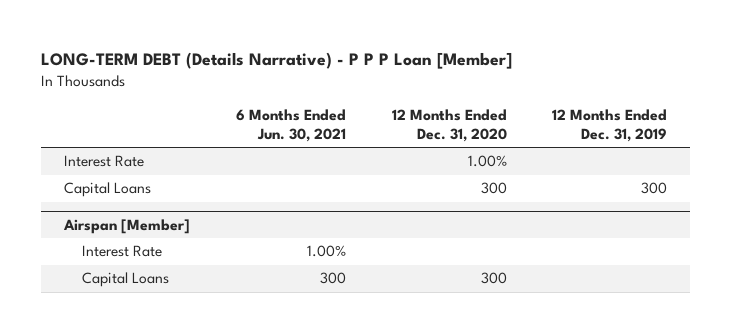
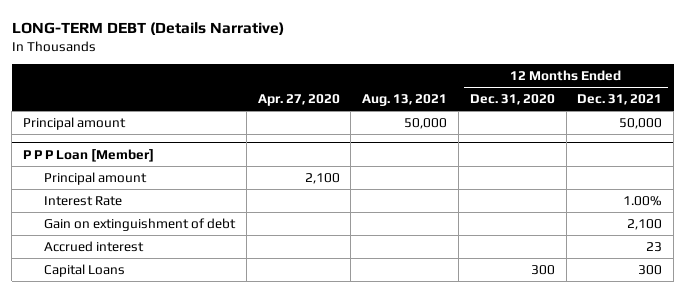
[41,52,513,70] LONG-TERM DEBT (Details Narrative) - P P P Loan [Member] -> [11,21,284,35] LONG-TERM DEBT (Details Narrative)
[235,108,346,142] 6 Months Ended Jun. 30, 2021 -> none
[552,108,668,142] 12 Months Ended Dec. 31, 2019 -> none
none -> [257,94,340,107] Apr. 27, 2020
none -> [362,94,448,107] Aug. 13, 2021
none -> [577,94,663,106] Dec. 31, 2021
[64,155,145,168] Interest Rate -> none
[64,182,152,198] Capital Loans -> none
none -> [23,116,127,130] Principal amount
[63,218,191,234] Airspan [Member] -> [23,148,155,162] P P P Loan [Member]
none -> [43,171,147,185] Principal amount
none -> [43,217,236,231] Gain on extinguishment of debt
none -> [43,240,144,252] Accrued interest

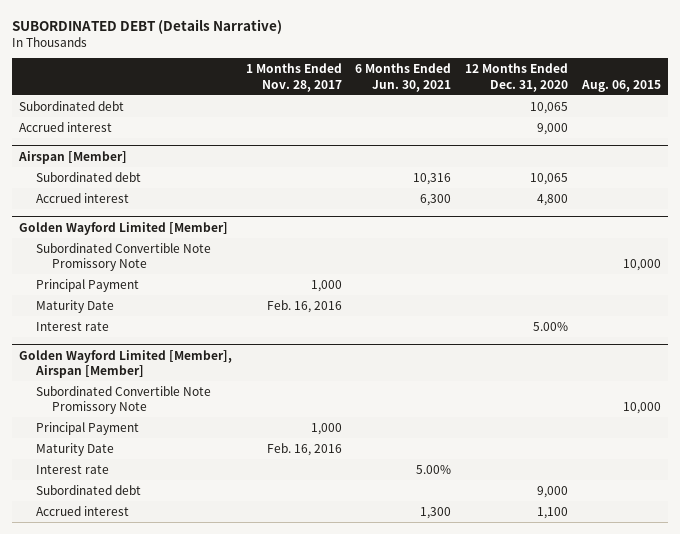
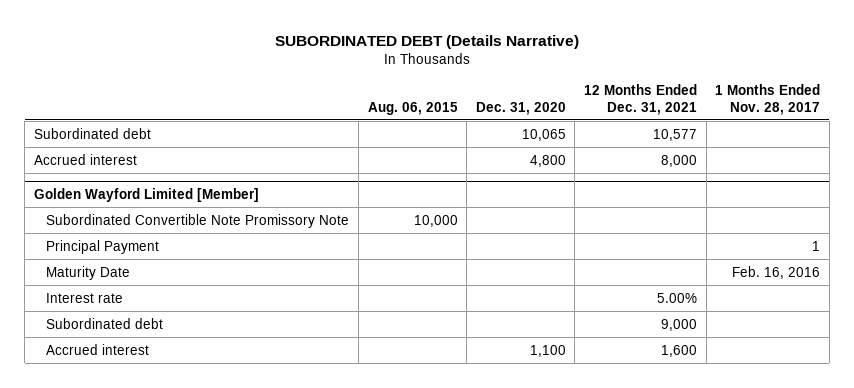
[355,63,452,92] 6 Months Ended Jun. 30, 2021 -> none
[465,63,569,92] 12 Months Ended Dec. 31, 2020 -> none
none -> [475,101,566,115] Dec. 31, 2020
none -> [584,84,698,115] 12 Months Ended Dec. 31, 2021
[18,150,128,164] Airspan [Member] -> none
[35,172,141,183] Subordinated debt -> none
[35,193,129,204] Accrued interest -> none
[310,280,342,293] 1,000 -> [812,240,821,251] 1
[19,349,233,378] Golden Wayford Limited [Member], Airspan [Member] -> none
[35,386,211,415] Subordinated Convertible Note Promissory Note -> none
[35,422,139,436] Principal Payment -> none
[35,443,114,457] Maturity Date -> none
[35,465,109,475] Interest rate -> none
[35,485,141,496] Subordinated debt -> none
[35,506,129,517] Accrued interest -> none
none -> [46,317,164,329] Subordinated debt
none -> [46,343,150,355] Accrued interest

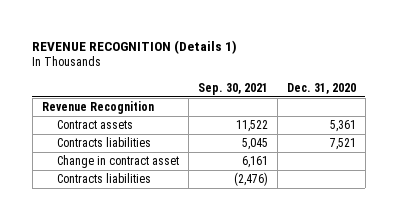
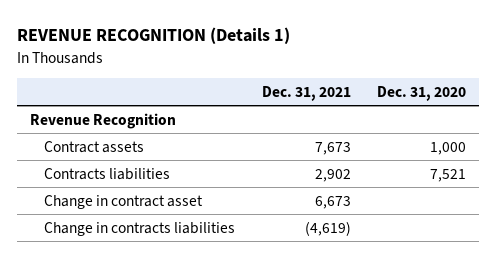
[198,82,269,95] Sep. 30, 2021 -> none
none -> [261,85,351,101] Dec. 31, 2021
[329,120,356,133] 5,361 -> [430,141,467,155] 1,000
[57,173,152,184] Contracts liabilities -> [44,221,236,236] Change in contracts liabilities

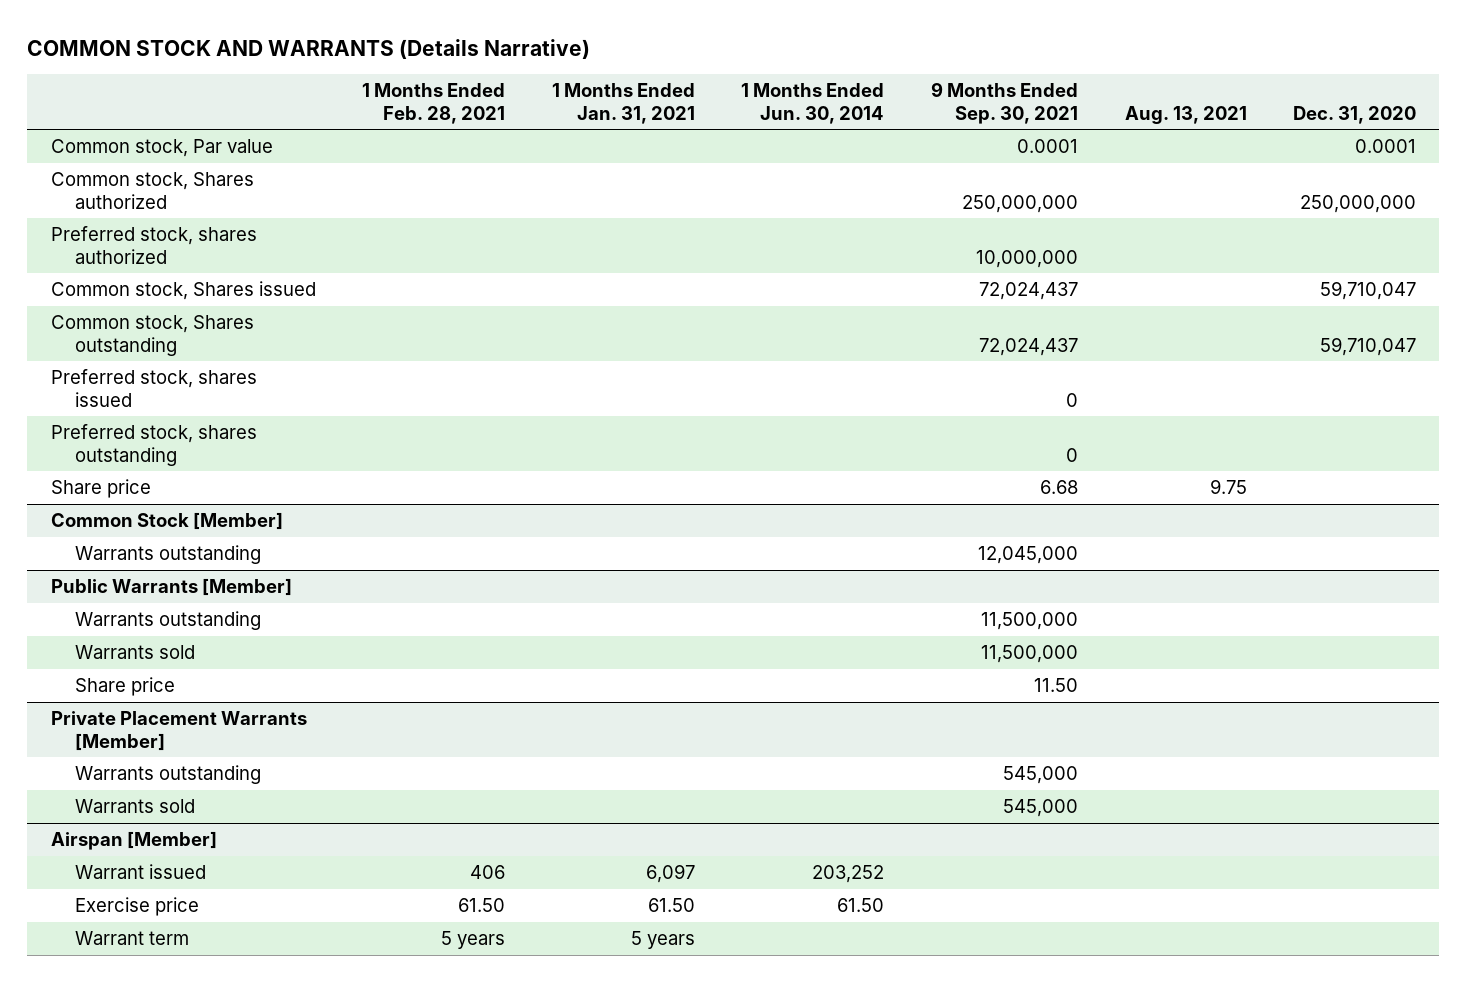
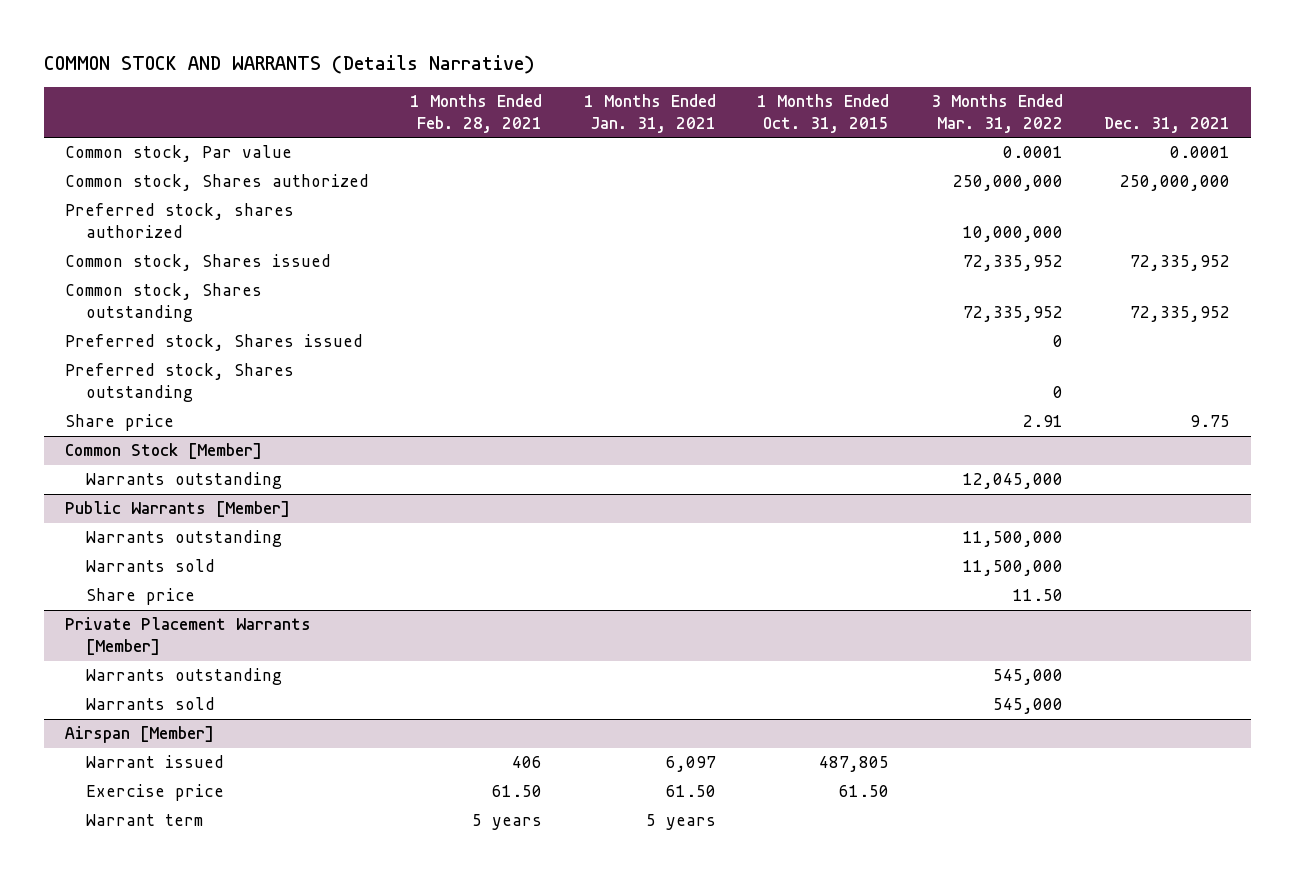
[741,83,885,124] 1 Months Ended Jun. 30, 2014 -> none
[931,82,1079,124] 9 Months Ended Sep. 30, 2021 -> none
[1124,105,1247,124] Aug. 13, 2021 -> none
[1293,105,1417,124] Dec. 31, 2020 -> none
none -> [757,93,890,133] 1 Months Ended Oct. 31, 2015
none -> [930,93,1063,133] 3 Months Ended Mar. 31, 2022
none -> [1104,116,1231,133] Dec. 31, 2021
[50,369,257,407] Preferred stock, shares issued -> [64,334,363,352] Preferred stock, Shares issued
[50,424,257,466] Preferred stock, shares outstanding -> [64,363,294,402] Preferred stock, Shares outstanding

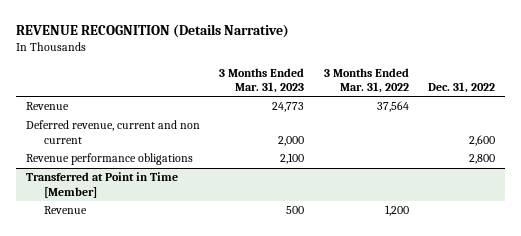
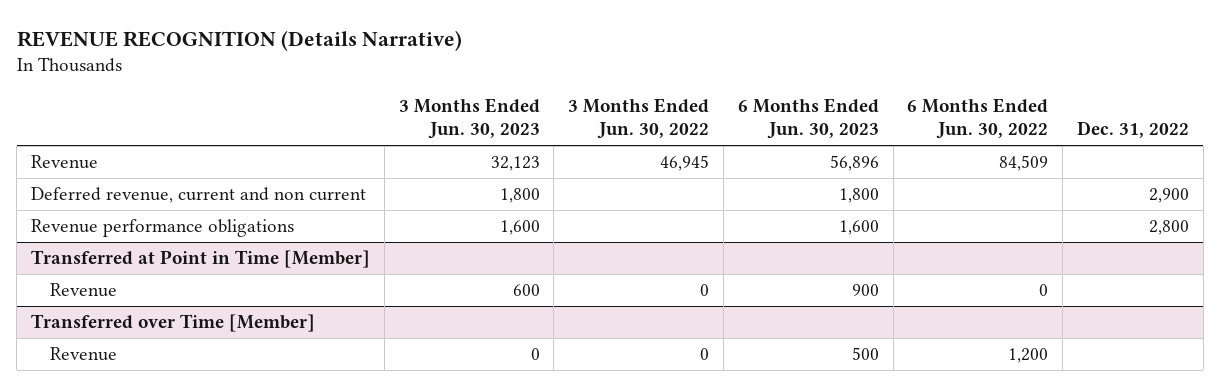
[219,67,305,94] 3 Months Ended Mar. 31, 2023 -> none
[323,67,409,94] 3 Months Ended Mar. 31, 2022 -> none
none -> [398,98,540,140] 3 Months Ended Jun. 30, 2023
none -> [568,98,710,140] 3 Months Ended Jun. 30, 2022
none -> [737,98,879,140] 6 Months Ended Jun. 30, 2023
none -> [907,98,1049,140] 6 Months Ended Jun. 30, 2022
[469,134,496,146] 2,600 -> [1148,188,1189,204] 2,900
none -> [31,314,316,333] Transferred over Time [Member]
none -> [49,347,117,362] Revenue

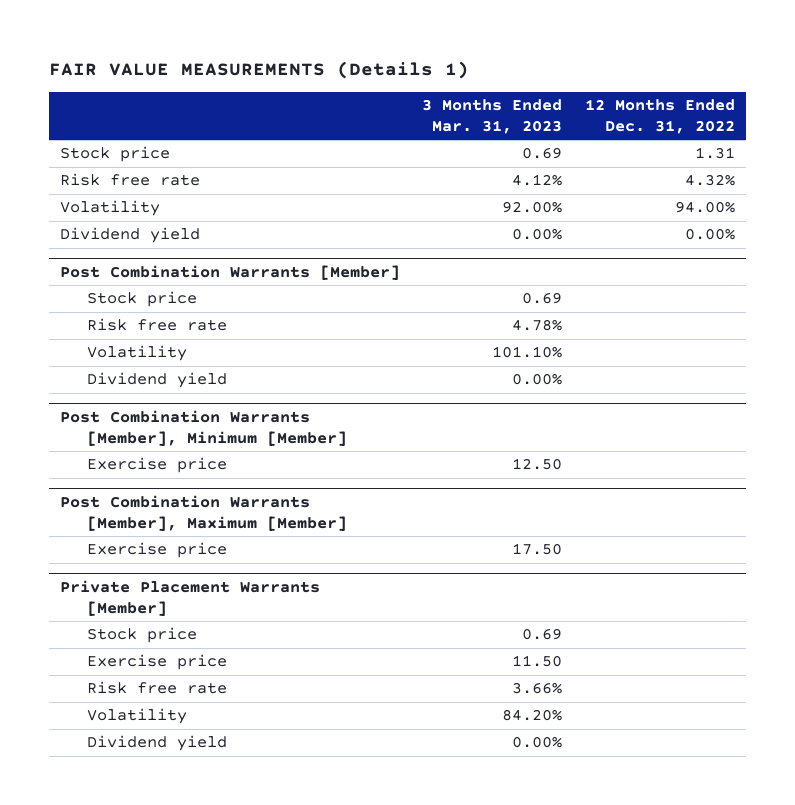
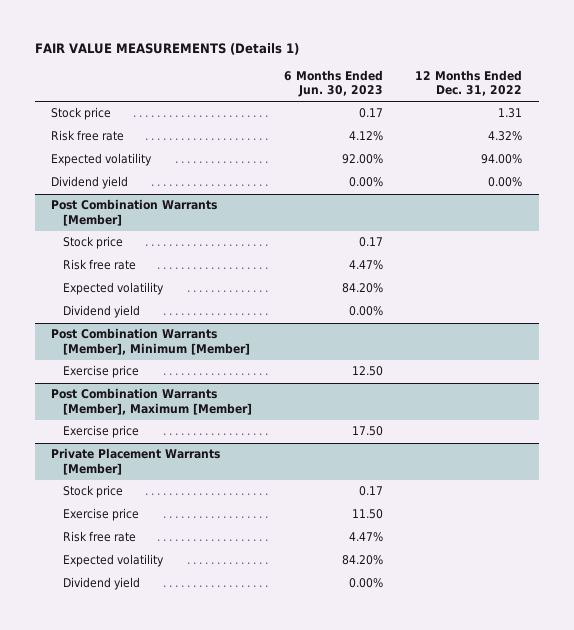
[422,99,563,134] 3 Months Ended Mar. 31, 2023 -> none
none -> [284,69,384,98] 6 Months Ended Jun. 30, 2023
[59,200,160,217] Volatility -> [51,153,153,167] Expected volatility
[86,345,187,362] Volatility -> [62,282,164,296] Expected volatility
[86,708,187,725] Volatility -> [62,554,164,568] Expected volatility

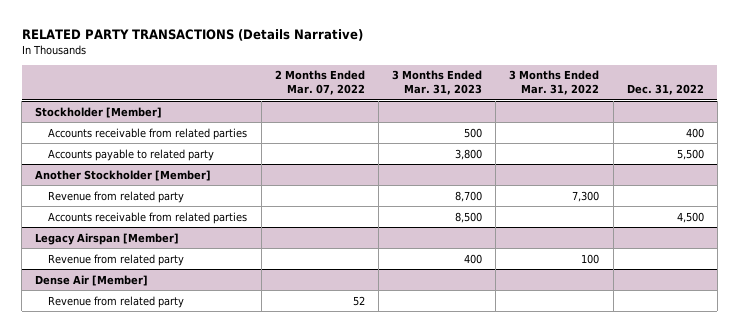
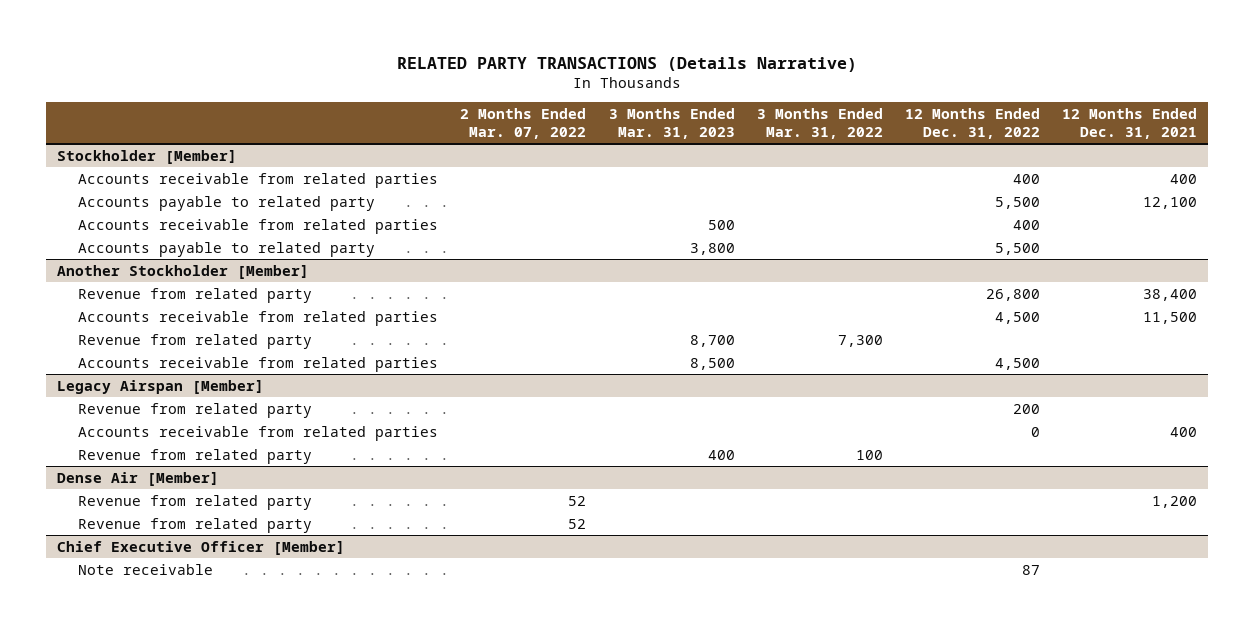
[626,84,704,96] Dec. 31, 2022 -> none
none -> [904,108,1040,139] 12 Months Ended Dec. 31, 2022
none -> [1061,108,1197,139] 12 Months Ended Dec. 31, 2021
none -> [78,172,439,188] Accounts receivable from related parties
none -> [78,195,376,211] Accounts payable to related party
none -> [78,287,313,303] Revenue from related party
none -> [78,310,439,326] Accounts receivable from related parties
none -> [78,402,313,418] Revenue from related party
none -> [78,425,439,441] Accounts receivable from related parties
none -> [78,517,313,533] Revenue from related party
none -> [57,540,346,555] Chief Executive Officer [Member]
none -> [78,563,214,575] Note receivable

